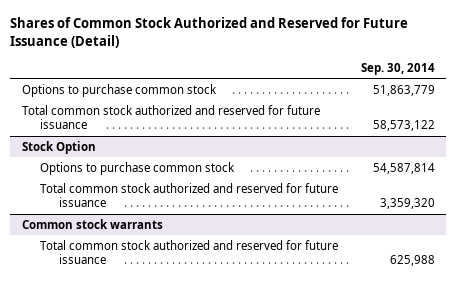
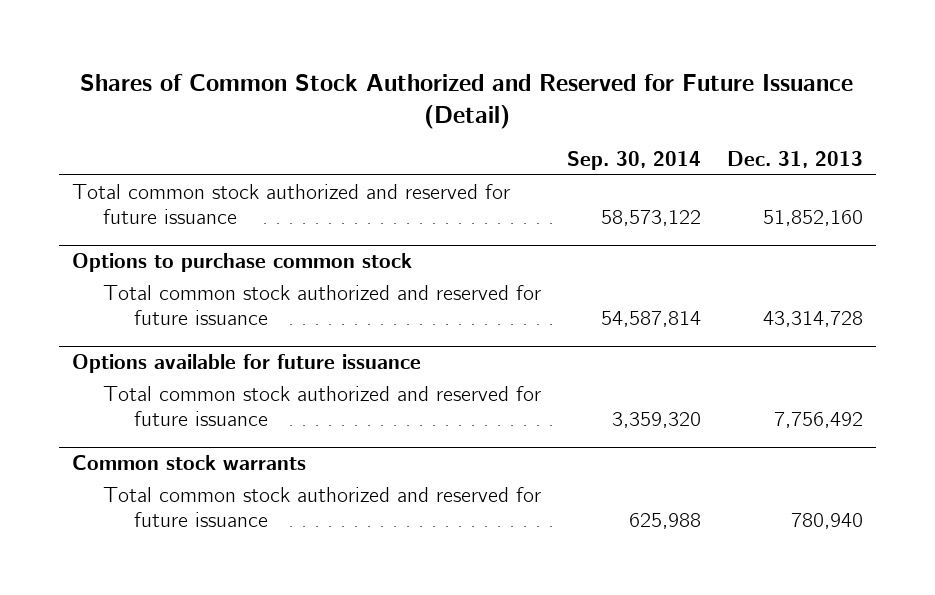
none -> [726,151,863,169] Dec. 31, 2013
[21,83,217,97] Options to purchase common stock -> none
[21,140,96,154] Stock Option -> none
none -> [71,253,412,273] Options to purchase common stock
[40,161,236,175] Options to purchase common stock -> [102,284,541,326] Total common stock authorized and reserved for future issuance
none -> [71,354,421,374] Options available for future issuance

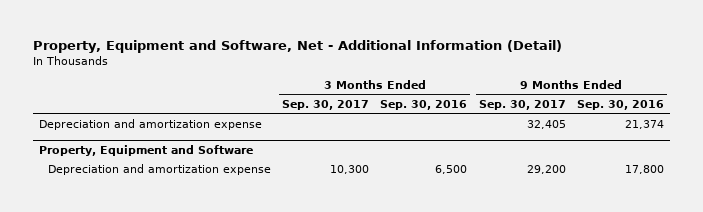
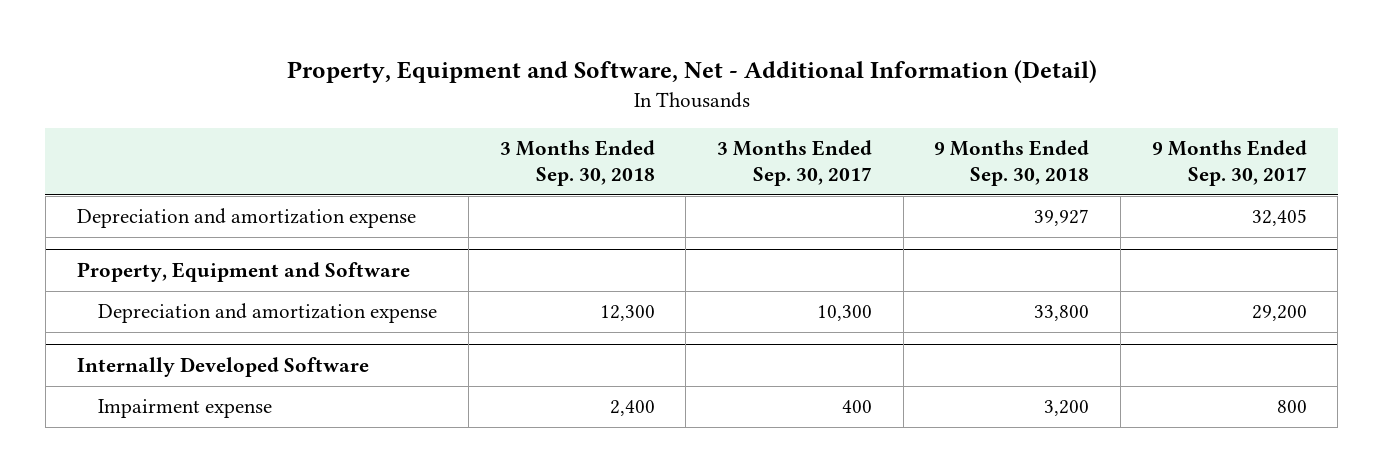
[380,100,468,111] Sep. 30, 2016 -> none
[577,100,665,111] Sep. 30, 2016 -> none
none -> [499,140,655,187] 3 Months Ended Sep. 30, 2018
none -> [934,140,1090,187] 9 Months Ended Sep. 30, 2018
none -> [76,357,369,378] Internally Developed Software
none -> [98,399,273,419] Impairment expense

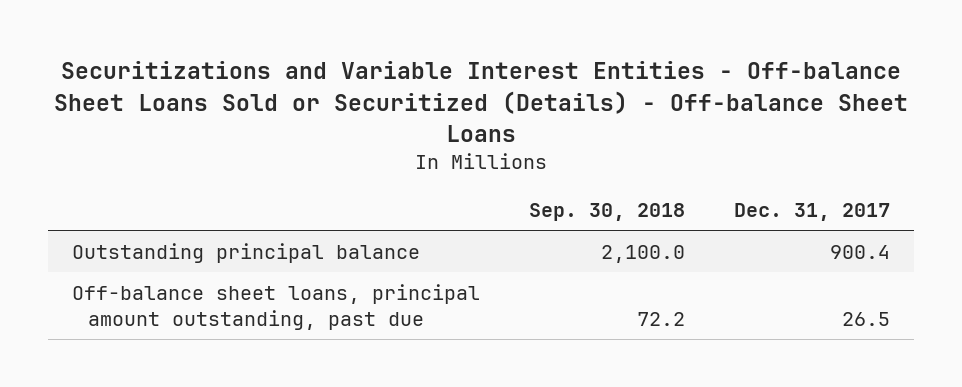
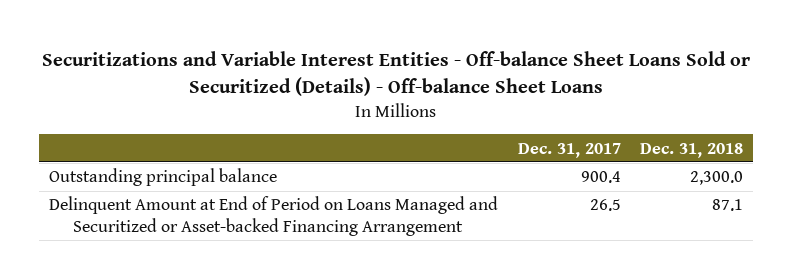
[529,203,686,222] Sep. 30, 2018 -> none
none -> [640,142,744,158] Dec. 31, 2018
[72,283,481,330] Off-balance sheet loans, principal amount outstanding, past due -> [49,196,499,236] Delinquent Amount at End of Period on Loans Managed and Securitized or Asset-backed Financing Arrangement

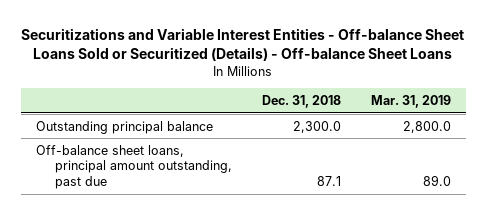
[517,142,621,158] Dec. 31, 2017 -> none
none -> [370,94,451,108] Mar. 31, 2019
[49,196,499,236] Delinquent Amount at End of Period on Loans Managed and Securitized or Asset-backed Financing Arrangement -> [36,144,232,190] Off-balance sheet loans, principal amount outstanding, past due

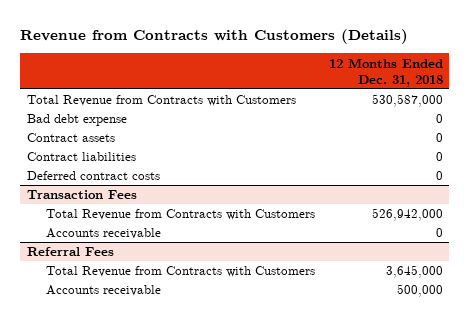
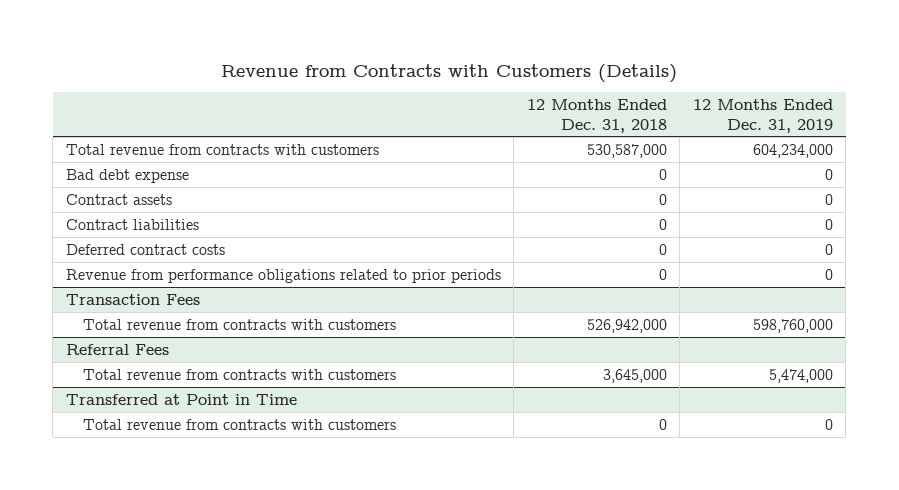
none -> [692,99,833,133] 12 Months Ended Dec. 31, 2019
[26,95,296,107] Total Revenue from Contracts with Customers -> [65,143,379,155] Total revenue from contracts with customers
none -> [65,268,501,283] Revenue from performance obligations related to prior periods
[46,228,162,240] Accounts receivable -> none
[46,209,316,221] Total Revenue from Contracts with Customers -> [82,318,396,330] Total revenue from contracts with customers
[46,285,162,297] Accounts receivable -> none
[46,266,316,278] Total Revenue from Contracts with Customers -> [82,368,396,380] Total revenue from contracts with customers
none -> [65,393,297,405] Transferred at Point in Time
none -> [82,418,396,430] Total revenue from contracts with customers

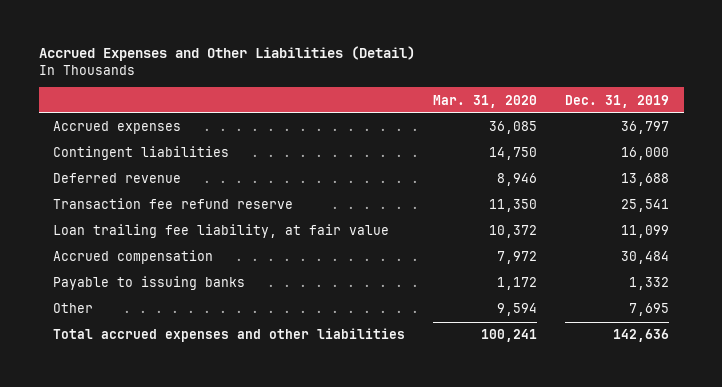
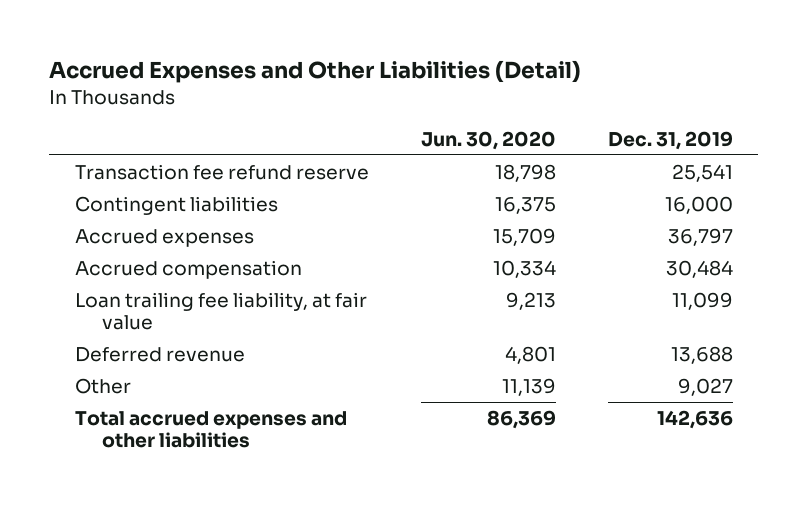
[433,94,538,108] Mar. 31, 2020 -> none
none -> [420,130,556,150] Jun. 30, 2020
[52,146,229,161] Contingent liabilities -> [74,195,278,215] Contingent liabilities
[52,121,181,135] Accrued expenses -> [74,228,254,247] Accrued expenses
[52,276,245,291] Payable to issuing banks -> none
[52,224,389,239] Loan trailing fee liability, at fair value -> [74,291,367,331] Loan trailing fee liability, at fair value
[52,173,181,184] Deferred revenue -> [74,346,245,362] Deferred revenue
[629,303,670,317] 7,695 -> [677,377,733,396] 9,027

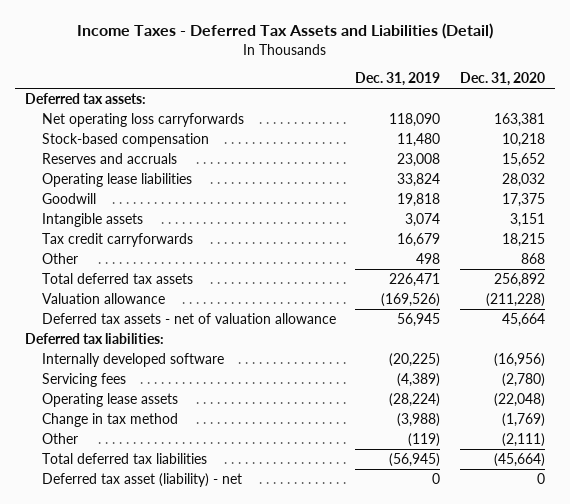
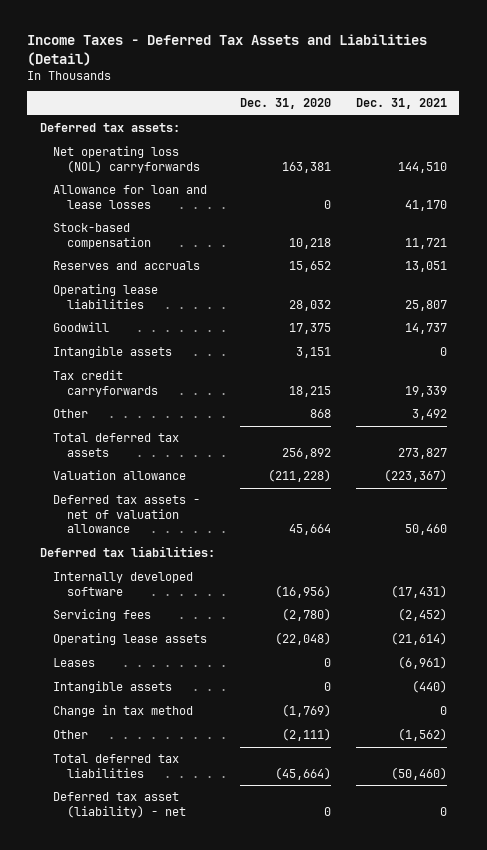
[355,72,441,87] Dec. 31, 2019 -> none
none -> [355,98,447,110] Dec. 31, 2021
[41,112,244,127] Net operating loss carryforwards -> [53,146,200,173] Net operating loss (NOL) carryforwards
none -> [53,185,208,209] Allowance for loan and lease losses
none -> [53,658,96,668] Leases
none -> [53,681,173,694] Intangible assets

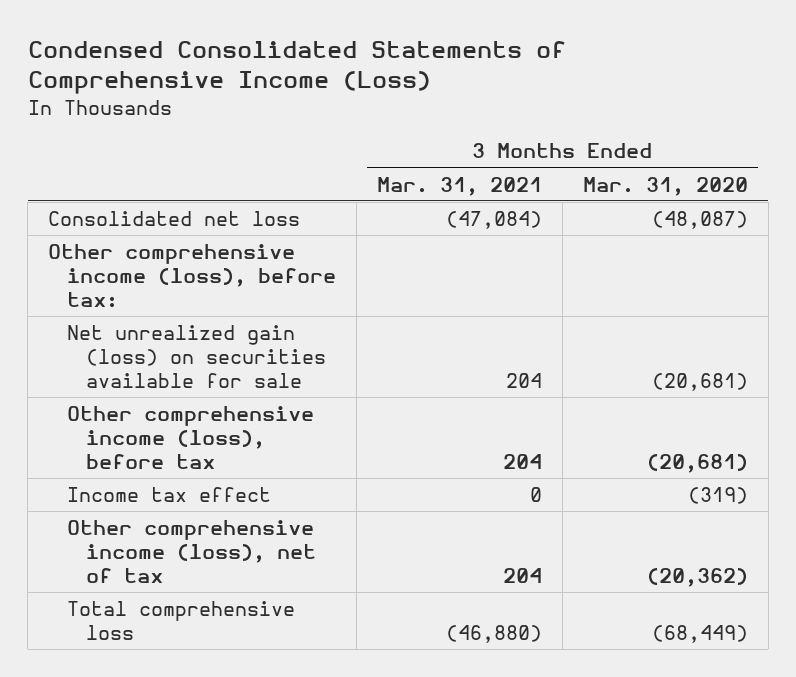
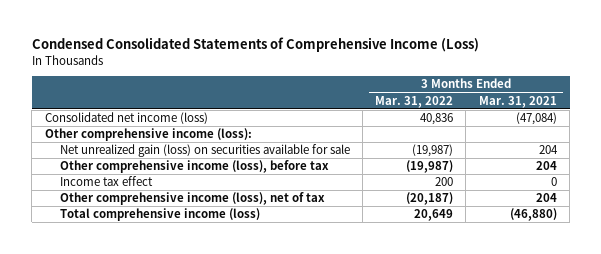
[582,176,748,196] Mar. 31, 2020 -> none
none -> [375,95,454,108] Mar. 31, 2022
[48,211,301,227] Consolidated net loss -> [44,112,208,125] Consolidated net income (loss)
[48,244,337,308] Other comprehensive income (loss), before tax: -> [44,128,252,142] Other comprehensive income (loss):
[67,601,296,641] Total comprehensive loss -> [59,208,260,222] Total comprehensive income (loss)

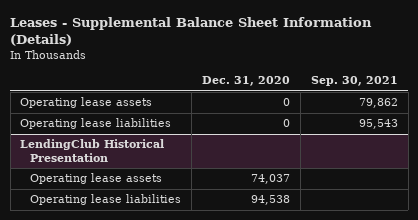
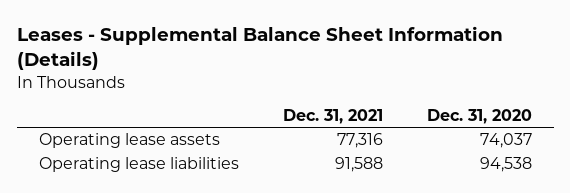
[310,76,398,87] Sep. 30, 2021 -> none
none -> [282,109,383,125] Dec. 31, 2021
[20,97,153,109] Operating lease assets -> none
[20,118,172,130] Operating lease liabilities -> none
[20,139,165,162] LendingClub Historical Presentation -> none

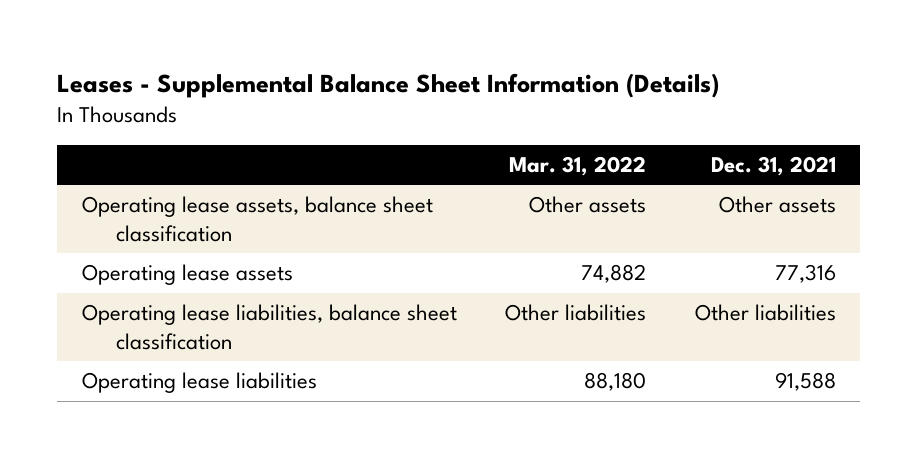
[426,109,532,125] Dec. 31, 2020 -> none
none -> [509,155,647,176] Mar. 31, 2022
none -> [81,196,433,242] Operating lease assets, balance sheet classification
none -> [81,304,457,350] Operating lease liabilities, balance sheet classification

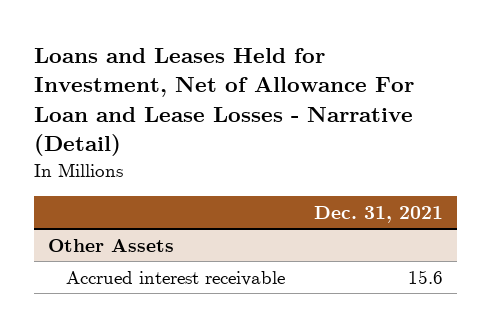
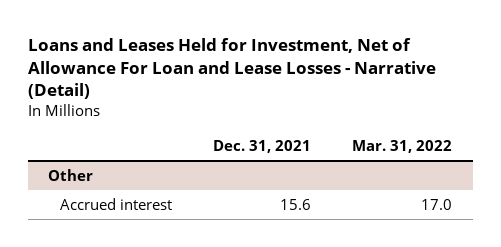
none -> [352,139,453,153] Mar. 31, 2022
[47,238,174,252] Other Assets -> [48,168,94,181] Other
[66,270,286,286] Accrued interest receivable -> [59,197,172,210] Accrued interest

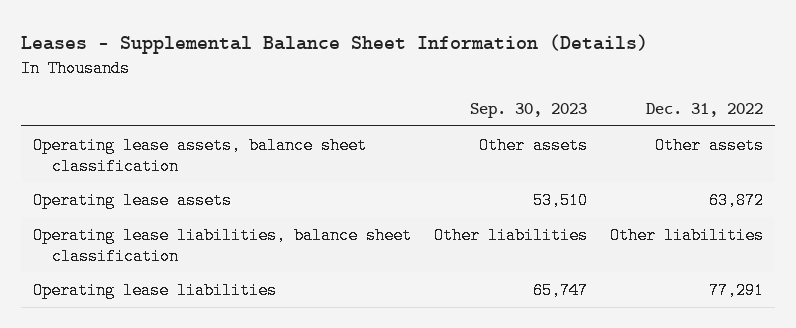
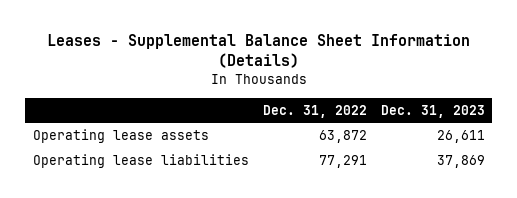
[470,103,588,119] Sep. 30, 2023 -> none
none -> [380,104,485,118] Dec. 31, 2023
[32,136,367,175] Operating lease assets, balance sheet classification -> none
[32,226,412,265] Operating lease liabilities, balance sheet classification -> none

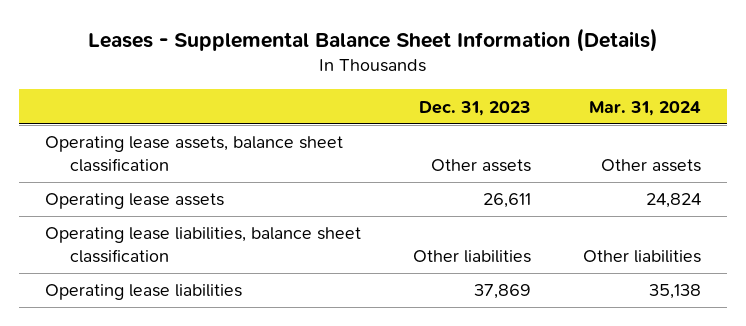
[262,104,367,118] Dec. 31, 2022 -> none
none -> [588,100,701,116] Mar. 31, 2024
none -> [44,136,343,172] Operating lease assets, balance sheet classification
none -> [44,227,361,263] Operating lease liabilities, balance sheet classification

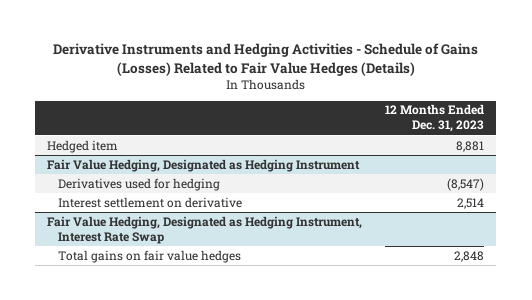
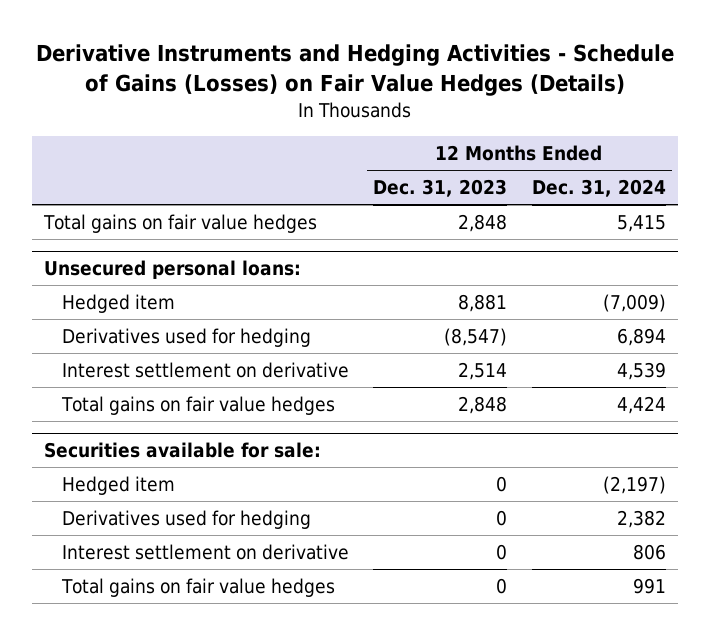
[52,43,478,76] Derivative Instruments and Hedging Activities - Schedule of Gains (Losses) Related to Fair Value Hedges (Details) -> [35,44,674,97] Derivative Instruments and Hedging Activities - Schedule of Gains (Losses) on Fair Value Hedges (Details)
none -> [531,179,666,198] Dec. 31, 2024
none -> [42,214,317,234] Total gains on fair value hedges
none -> [43,260,301,280] Unsecured personal loans:
[47,158,361,172] Fair Value Hedging, Designated as Hedging Instrument -> none
[47,215,363,244] Fair Value Hedging, Designated as Hedging Instrument, Interest Rate Swap -> none
none -> [43,442,321,459] Securities available for sale:
none -> [61,476,175,496] Hedged item
none -> [61,510,311,530] Derivatives used for hedging
none -> [61,544,349,561] Interest settlement on derivative
none -> [60,578,335,598] Total gains on fair value hedges

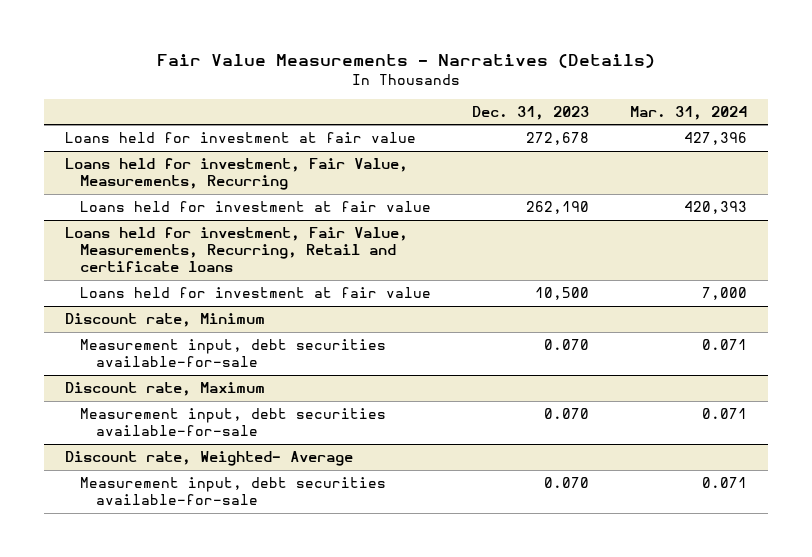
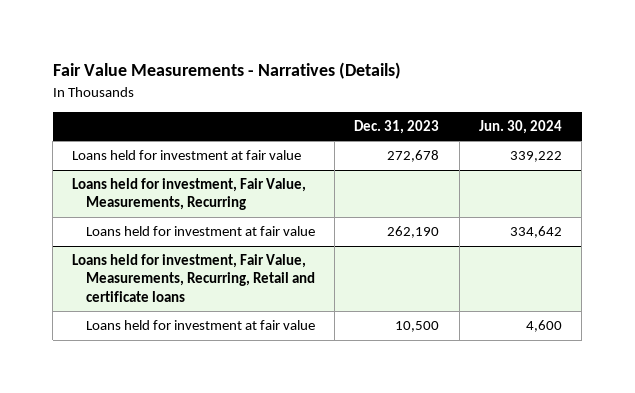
[630,105,748,120] Mar. 31, 2024 -> none
none -> [479,119,563,134] Jun. 30, 2024
[64,313,265,328] Discount rate, Minimum -> none
[80,339,387,368] Measurement input, debt securities available-for-sale -> none
[64,382,265,397] Discount rate, Maximum -> none
[80,408,387,437] Measurement input, debt securities available-for-sale -> none
[64,451,353,467] Discount rate, Weighted- Average -> none
[80,477,387,506] Measurement input, debt securities available-for-sale -> none

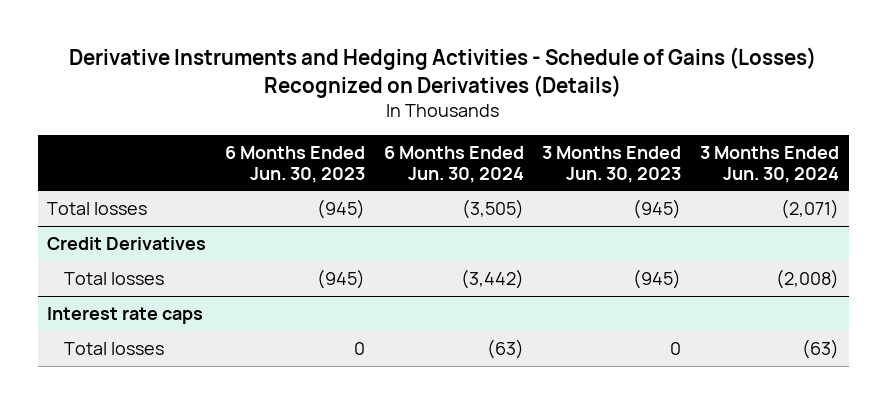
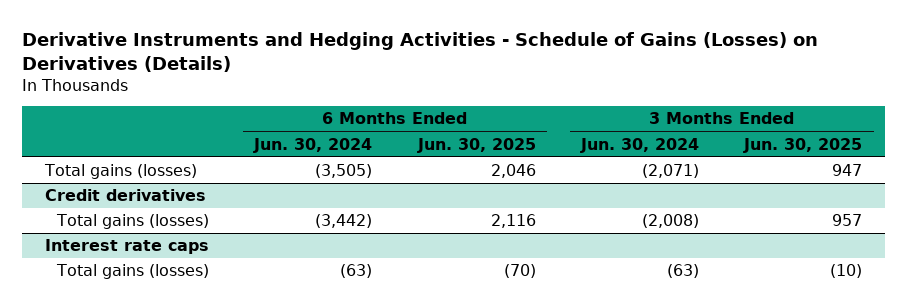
[69,47,817,98] Derivative Instruments and Hedging Activities - Schedule of Gains (Losses) Recognized on Derivatives (Details) -> [22,31,819,72] Derivative Instruments and Hedging Activities - Schedule of Gains (Losses) on Derivatives (Details)
[224,145,365,183] 6 Months Ended Jun. 30, 2023 -> none
[542,145,682,183] 3 Months Ended Jun. 30, 2023 -> none
none -> [416,137,536,153] Jun. 30, 2025
none -> [743,137,863,153] Jun. 30, 2025
[46,201,147,215] Total losses -> [43,164,197,180] Total gains (losses)
[46,236,206,250] Credit Derivatives -> [44,189,206,202] Credit derivatives
[63,271,164,285] Total losses -> [55,214,209,230] Total gains (losses)
[63,341,164,355] Total losses -> [55,264,209,280] Total gains (losses)

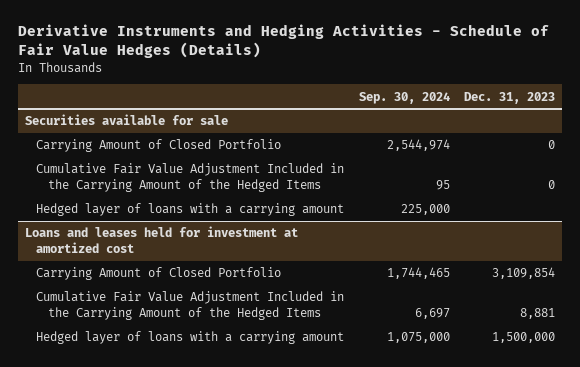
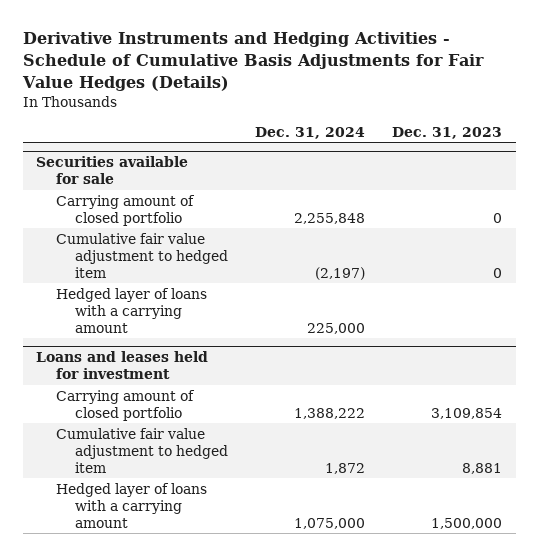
[17,24,549,59] Derivative Instruments and Hedging Activities - Schedule of Fair Value Hedges (Details) -> [21,32,484,92] Derivative Instruments and Hedging Activities - Schedule of Cumulative Basis Adjustments for Fair Value Hedges (Details)
[358,91,450,104] Sep. 30, 2024 -> none
none -> [255,126,366,139] Dec. 31, 2024
[36,139,282,153] Carrying Amount of Closed Portfolio -> [55,194,195,226] Carrying amount of closed portfolio
[36,163,345,192] Cumulative Fair Value Adjustment Included in the Carrying Amount of the Hedged Items -> [55,232,228,279] Cumulative fair value adjustment to hedged item
[24,226,298,253] Loans and leases held for investment at amortized cost -> [36,351,209,380] Loans and leases held for investment
[36,267,282,281] Carrying Amount of Closed Portfolio -> [55,389,195,421] Carrying amount of closed portfolio
[36,291,345,320] Cumulative Fair Value Adjustment Included in the Carrying Amount of the Hedged Items -> [55,427,228,474] Cumulative fair value adjustment to hedged item

